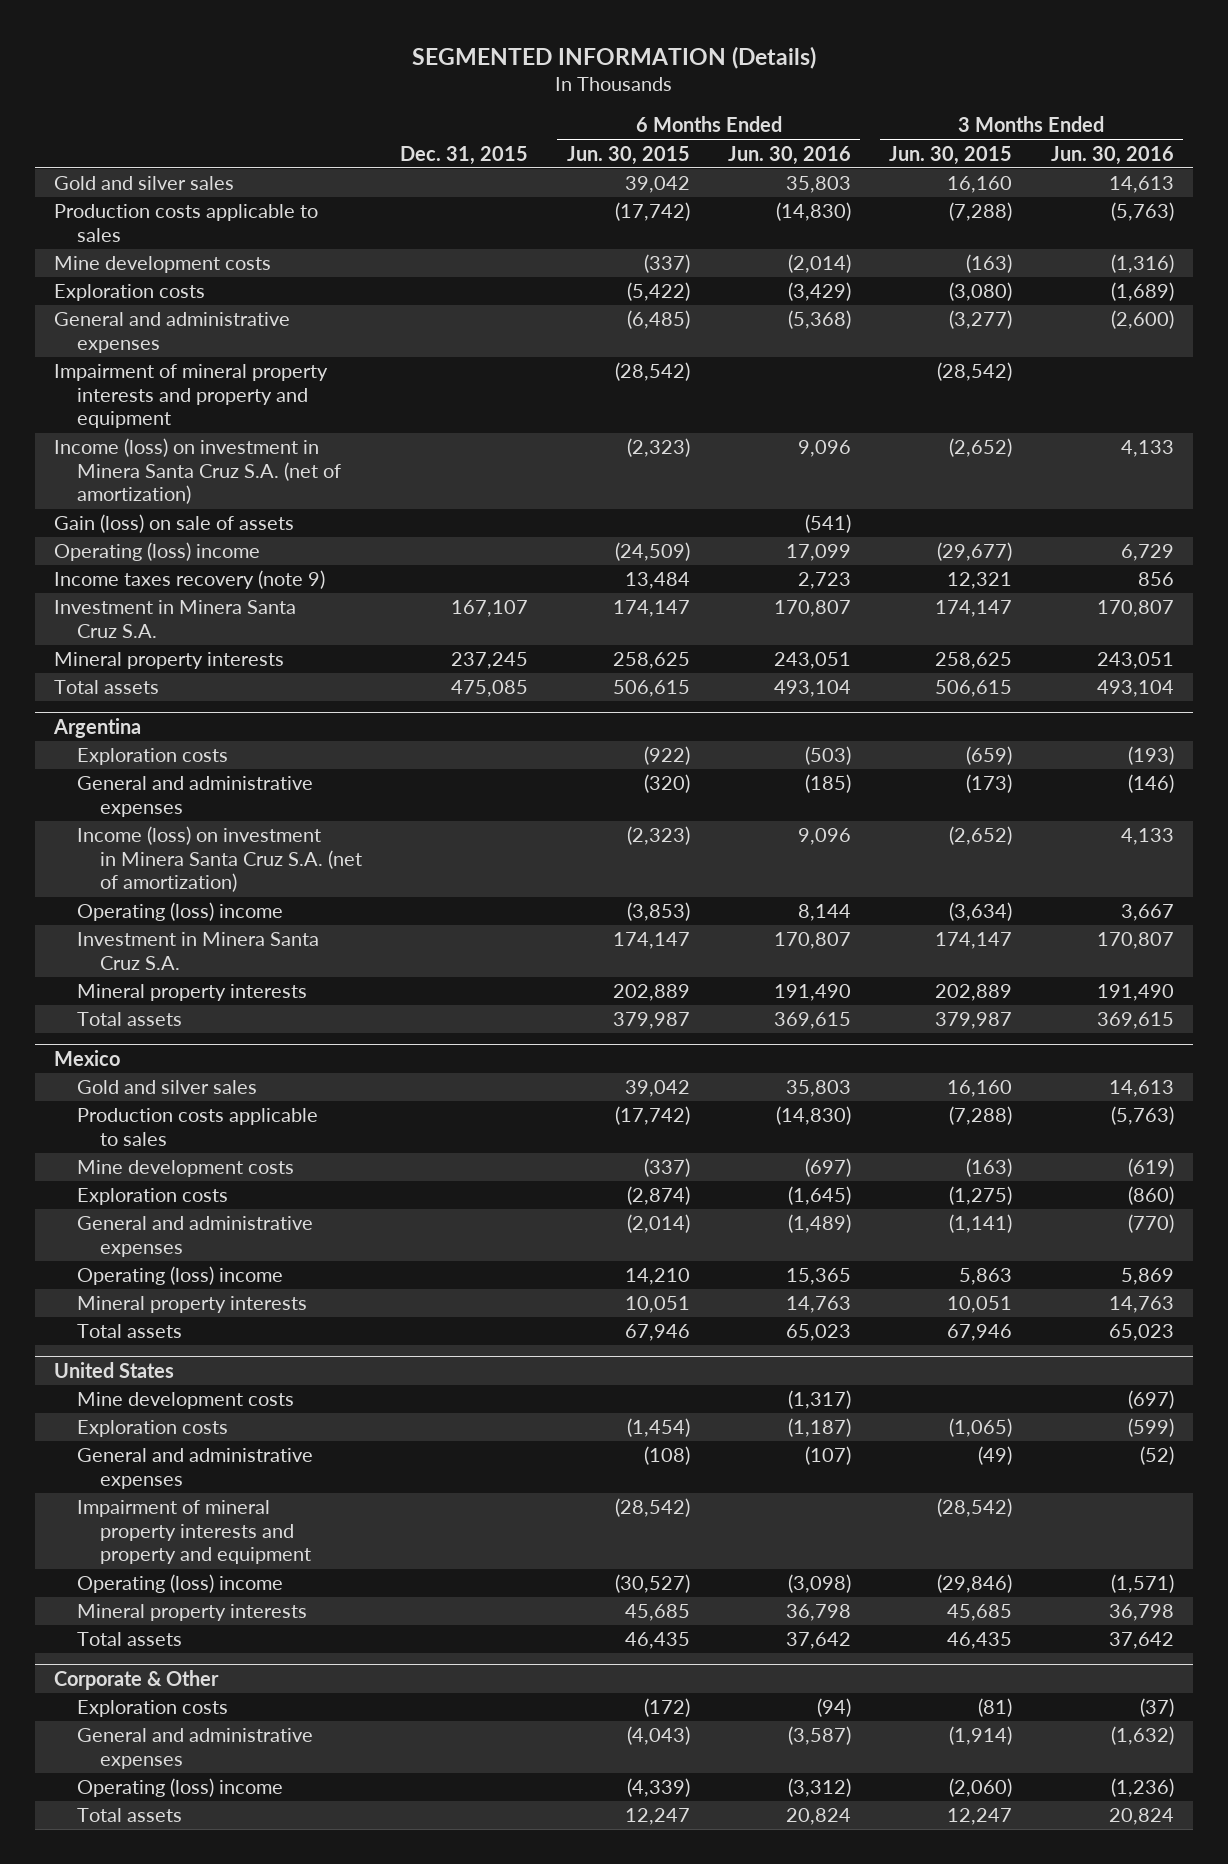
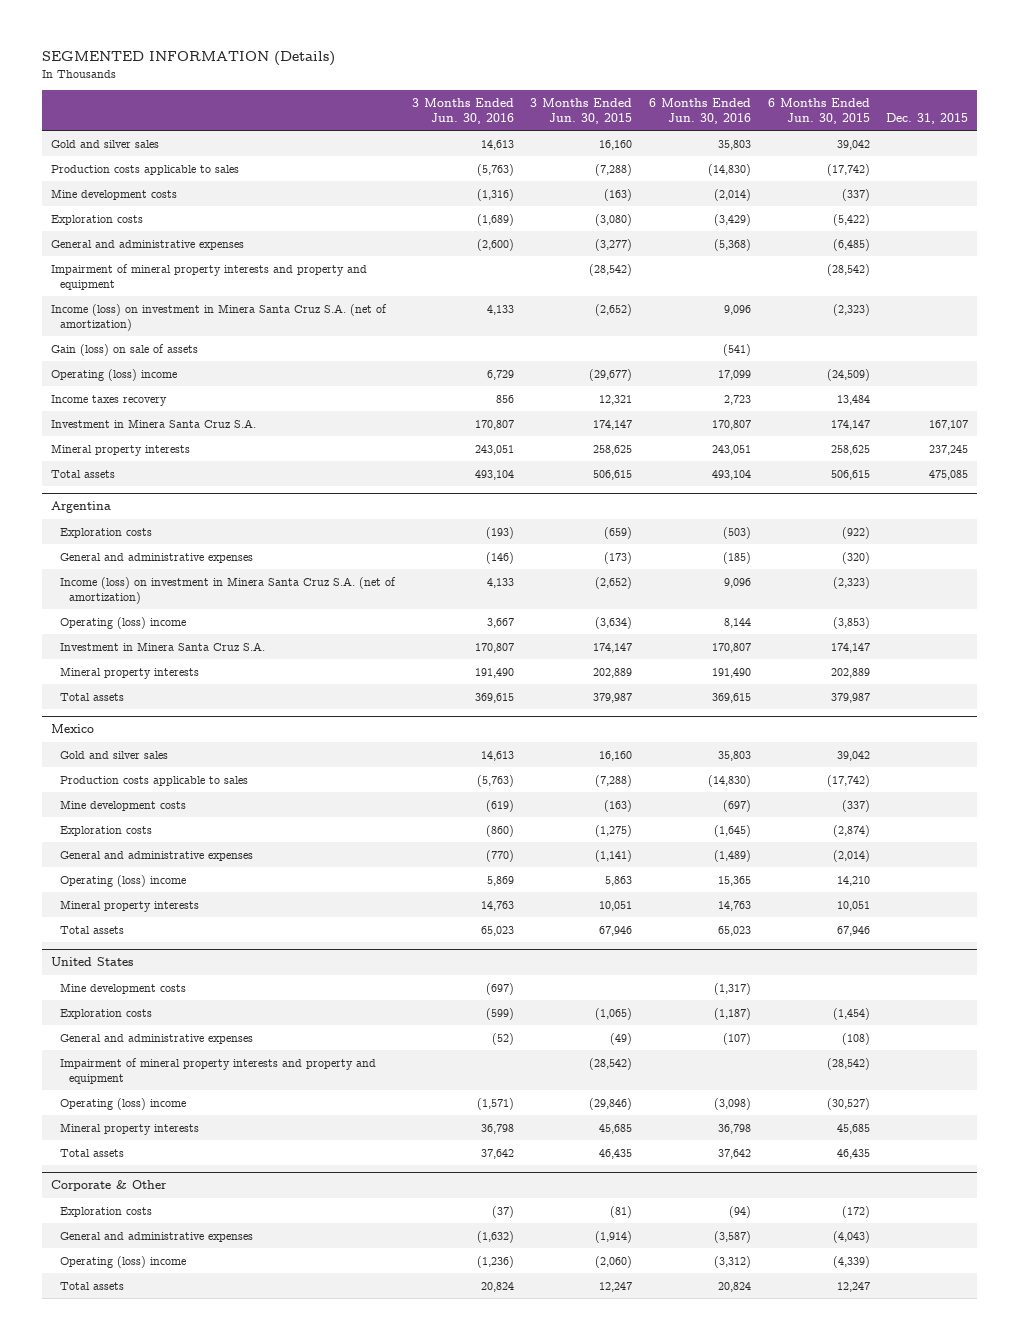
[54,570,326,590] Income taxes recovery (note 9) -> [50,394,167,406] Income taxes recovery

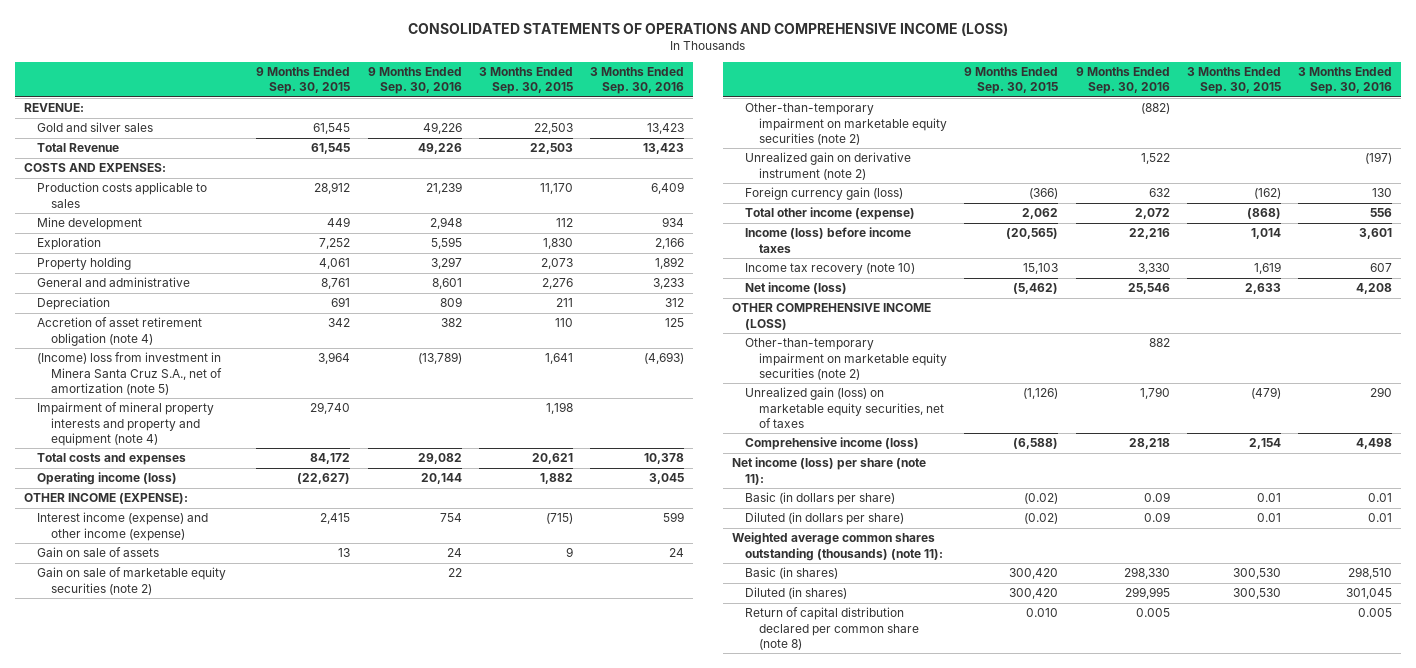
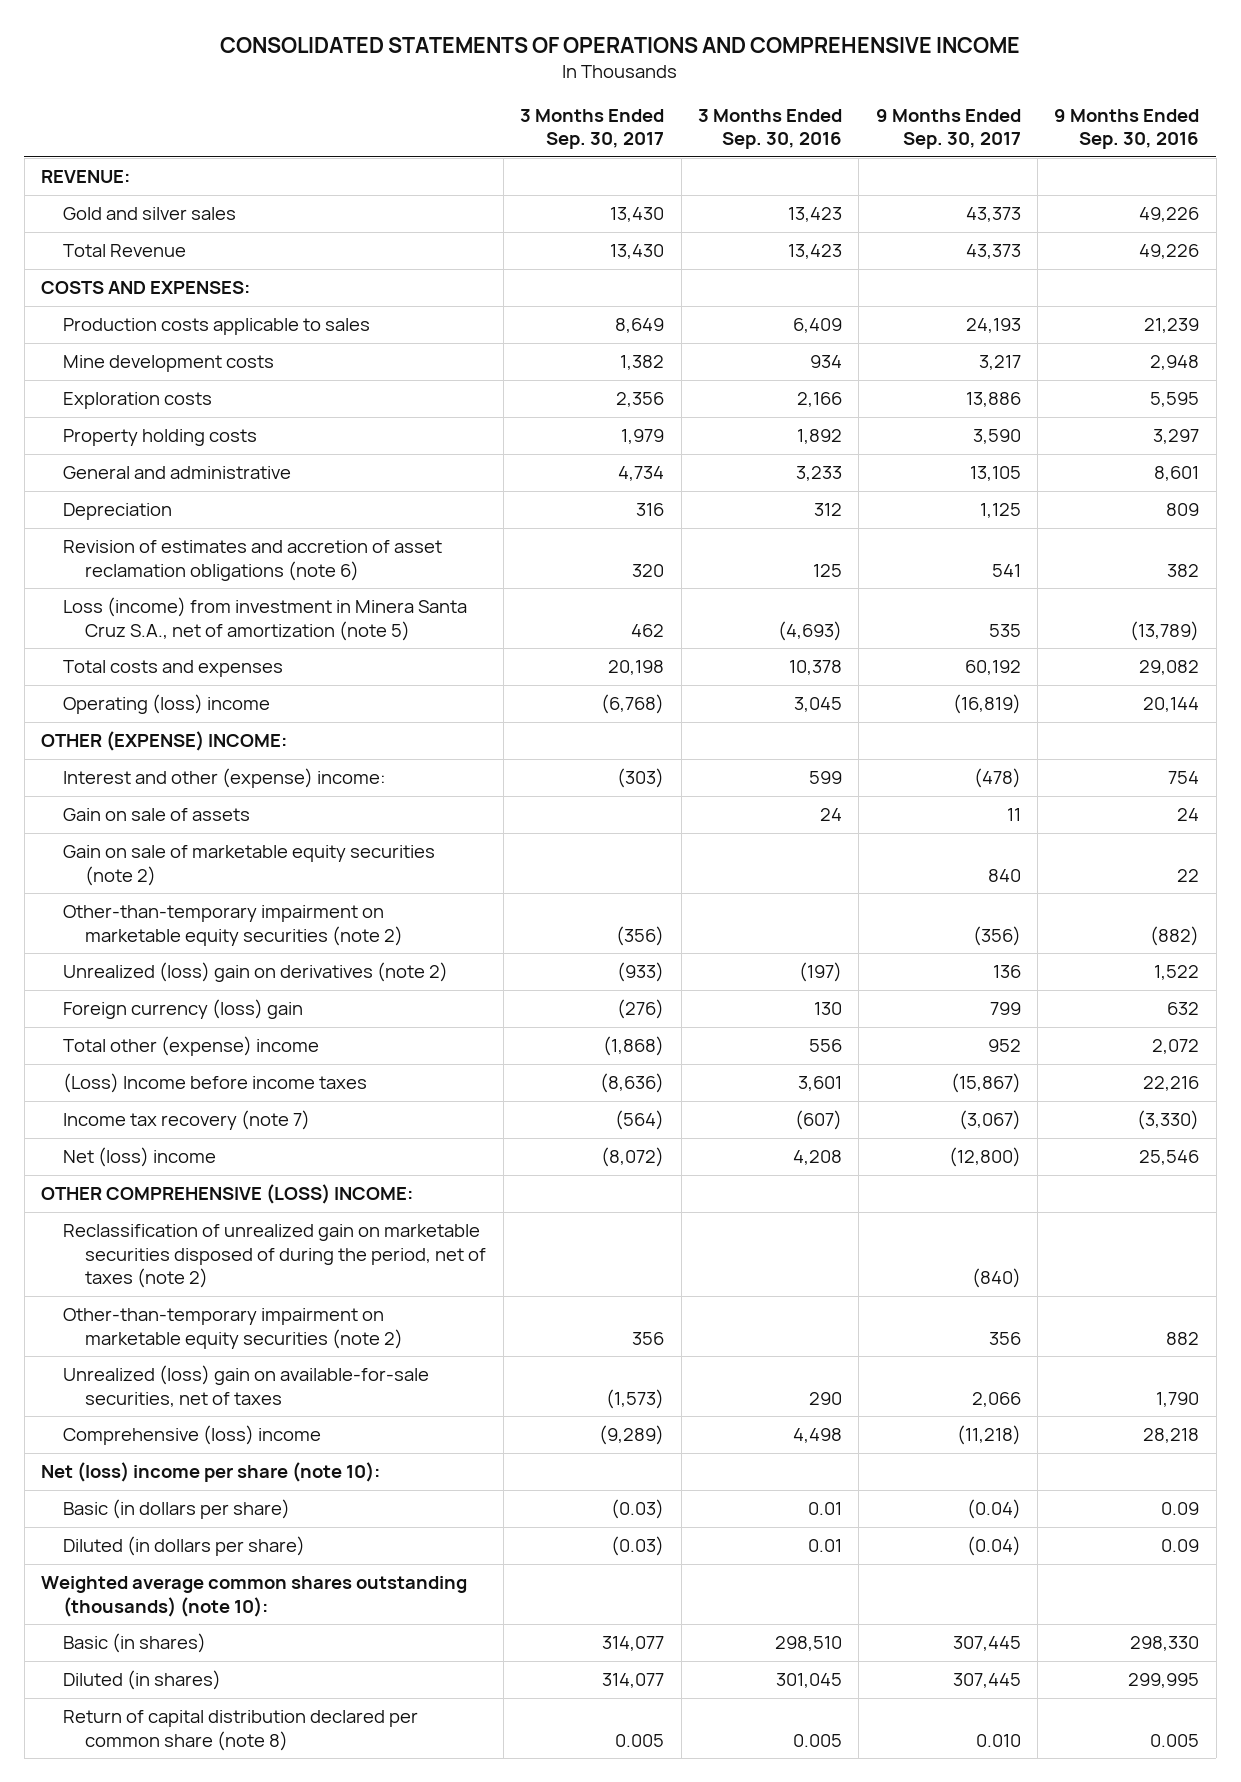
[407,22,1008,36] CONSOLIDATED STATEMENTS OF OPERATIONS AND COMPREHENSIVE INCOME (LOSS) -> [220,37,1021,54] CONSOLIDATED STATEMENTS OF OPERATIONS AND COMPREHENSIVE INCOME
[256,67,351,95] 9 Months Ended Sep. 30, 2015 -> none
[478,67,573,95] 3 Months Ended Sep. 30, 2015 -> none
none -> [520,108,665,150] 3 Months Ended Sep. 30, 2017
none -> [875,108,1021,150] 9 Months Ended Sep. 30, 2017
[37,217,143,231] Mine development -> [63,355,275,373] Mine development costs
[37,237,102,251] Exploration -> [63,392,213,410] Exploration costs
[37,257,132,271] Property holding -> [63,429,258,447] Property holding costs
[37,402,215,446] Impairment of mineral property interests and property and equipment (note 4) -> none
[37,317,203,346] Accretion of asset retirement obligation (note 4) -> [63,540,443,581] Revision of estimates and accretion of asset reclamation obligations (note 6)
[37,352,223,395] (Income) loss from investment in Minera Santa Cruz S.A., net of amortization (note 5) -> [63,597,468,641] Loss (income) from investment in Minera Santa Cruz S.A., net of amortization (note 5)
[37,472,178,486] Operating income (loss) -> [63,694,271,715] Operating (loss) income
[23,493,188,505] OTHER INCOME (EXPENSE): -> [41,731,288,752] OTHER (EXPENSE) INCOME:
[37,512,209,541] Interest income (expense) and other income (expense) -> [63,768,387,789] Interest and other (expense) income:
[745,152,912,180] Unrealized gain on derivative instrument (note 2) -> [63,962,449,983] Unrealized (loss) gain on derivatives (note 2)
[745,187,904,201] Foreign currency gain (loss) -> [63,999,304,1020] Foreign currency (loss) gain
[745,207,916,221] Total other income (expense) -> [63,1036,320,1057] Total other (expense) income
[745,227,912,253] Income (loss) before income taxes -> [63,1073,368,1094] (Loss) Income before income taxes
[745,263,916,276] Income tax recovery (note 10) -> [63,1110,311,1131] Income tax recovery (note 7)
[1137,263,1170,275] 3,330 -> [1137,1110,1200,1131] (3,330)
[1370,263,1393,273] 607 -> [794,1110,842,1131] (607)
[745,282,848,295] Net income (loss) -> [63,1147,217,1168] Net (loss) income
[731,303,931,330] OTHER COMPREHENSIVE INCOME (LOSS) -> [41,1184,414,1205] OTHER COMPREHENSIVE (LOSS) INCOME:
none -> [63,1224,487,1288] Reclassification of unrealized gain on marketable securities disposed of during the period, net of taxes (note 2)
[745,387,945,428] Unrealized gain (loss) on marketable equity securities, net of taxes -> [63,1365,430,1407] Unrealized (loss) gain on available-for-sale securities, net of taxes
[745,437,920,451] Comprehensive income (loss) -> [63,1425,322,1446] Comprehensive (loss) income
[731,457,926,485] Net income (loss) per share (note 11): -> [41,1462,381,1483] Net (loss) income per share (note 10):
[731,532,944,561] Weighted average common shares outstanding (thousands) (note 11): -> [41,1576,468,1617] Weighted average common shares outstanding (thousands) (note 10):

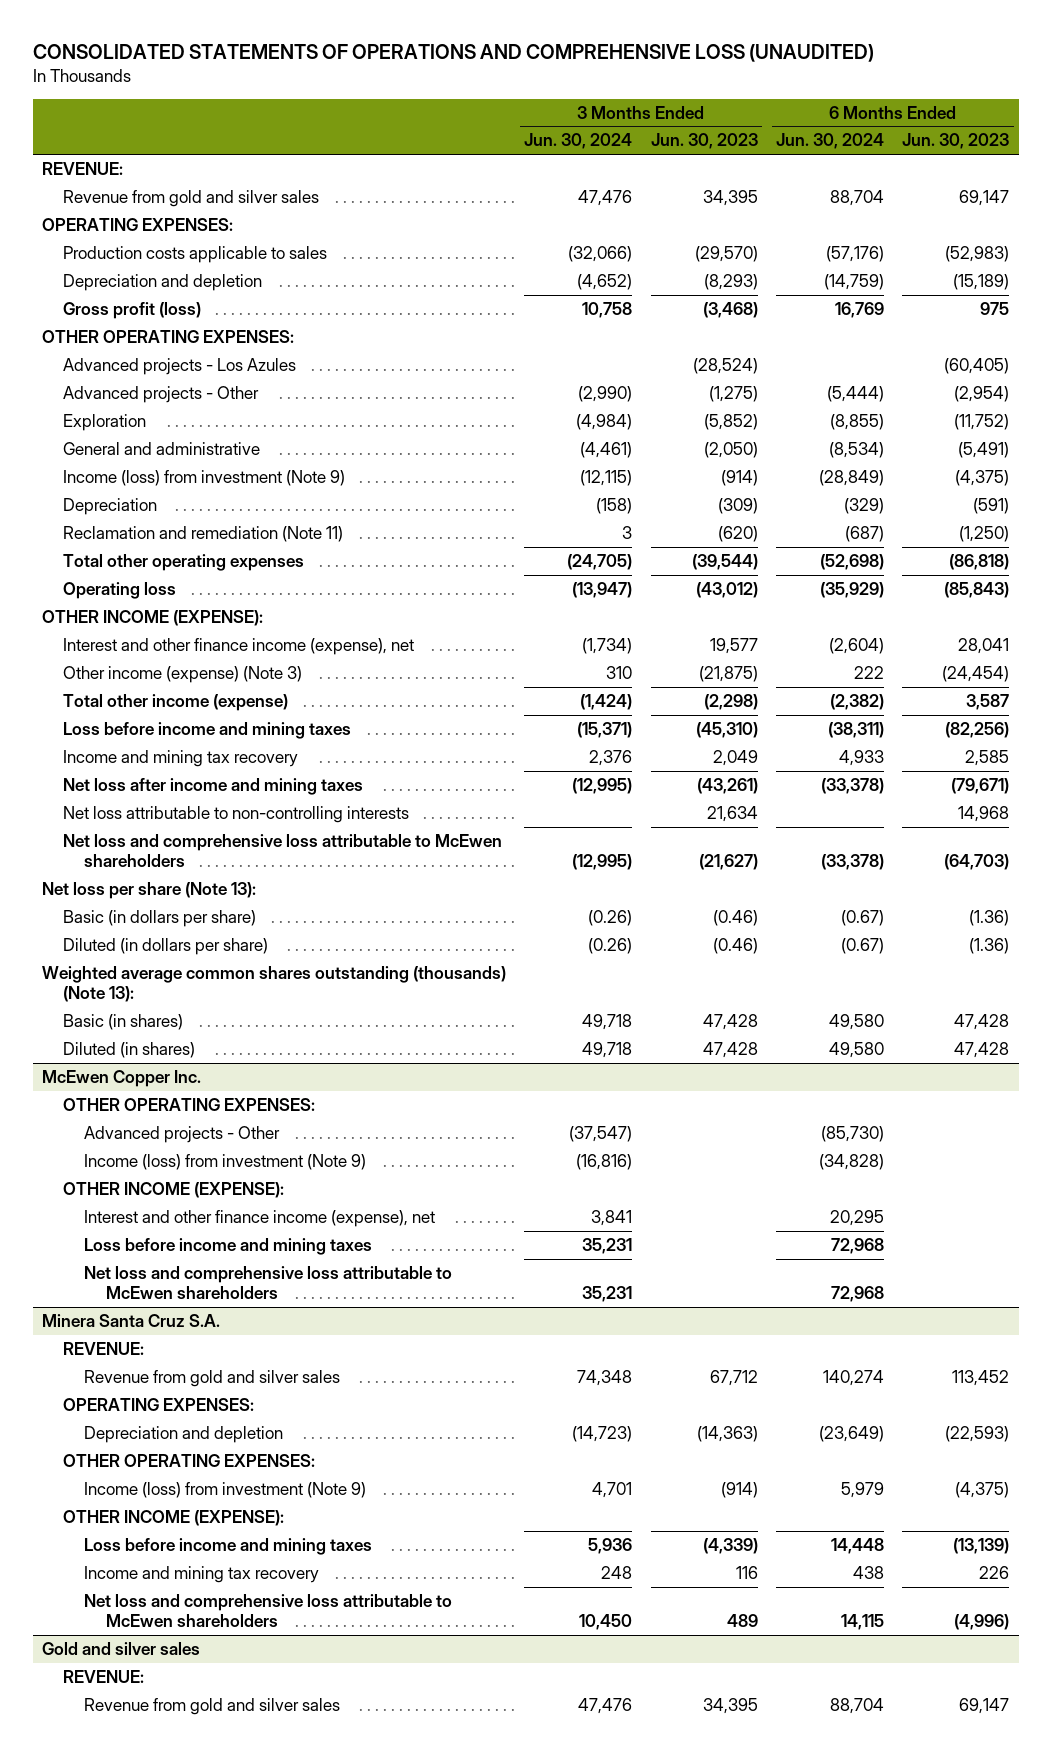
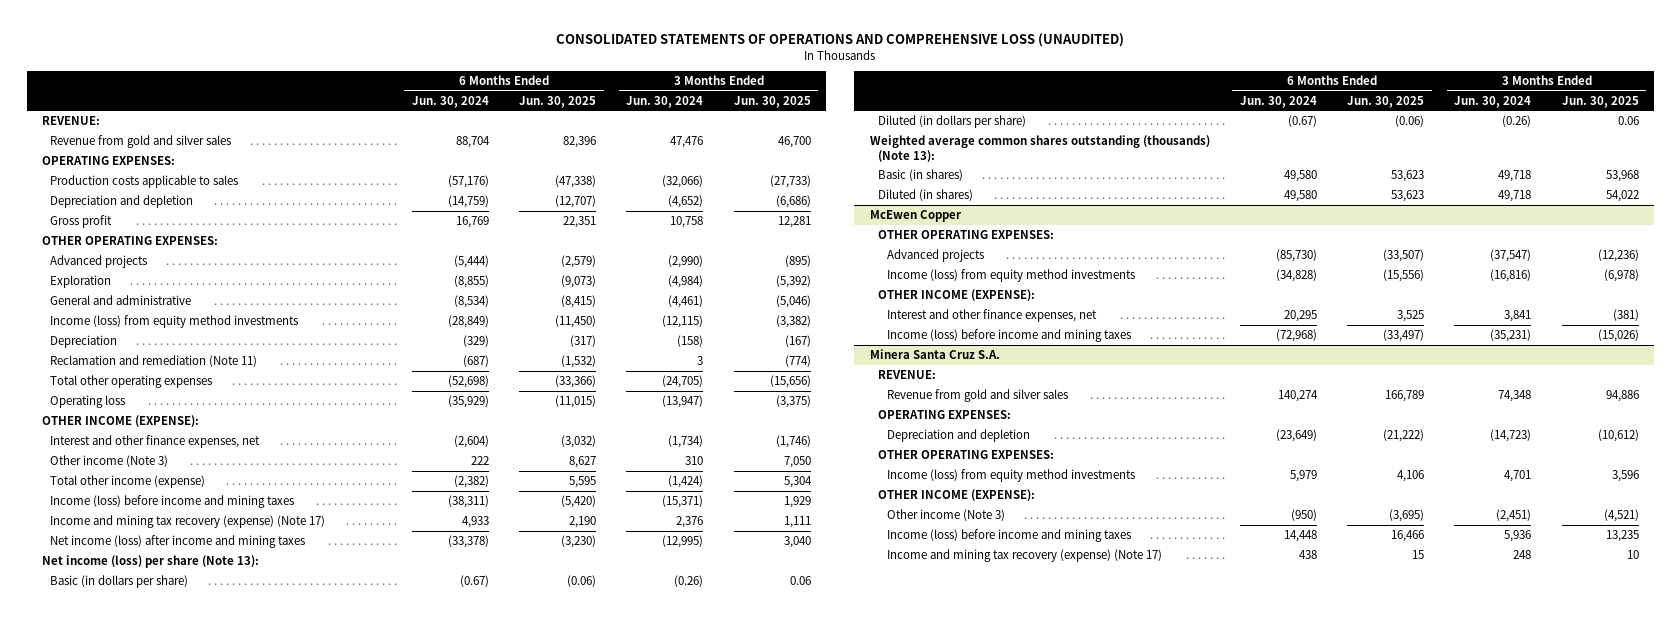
[650,133,758,150] Jun. 30, 2023 -> none
[902,133,1010,150] Jun. 30, 2023 -> none
none -> [519,95,597,108] Jun. 30, 2025
none -> [733,95,811,108] Jun. 30, 2025
[63,302,202,320] Gross profit (loss) -> [50,214,113,228] Gross profit
[63,358,297,376] Advanced projects - Los Azules -> none
[63,386,260,404] Advanced projects - Other -> [50,254,148,268] Advanced projects
[63,470,346,487] Income (loss) from investment (Note 9) -> [50,314,299,328] Income (loss) from equity method investments
[63,638,415,656] Interest and other finance income (expense), net -> [50,434,261,448] Interest and other finance expenses, net
[63,666,303,684] Other income (expense) (Note 3) -> [50,454,169,467] Other income (Note 3)
[63,806,410,824] Net loss attributable to non-controlling interests -> none
[63,834,503,868] Net loss and comprehensive loss attributable to McEwen shareholders -> none
[63,722,352,740] Loss before income and mining taxes -> [50,494,295,508] Income (loss) before income and mining taxes
[63,750,299,768] Income and mining tax recovery -> [50,514,326,528] Income and mining tax recovery (expense) (Note 17)
[63,778,364,796] Net loss after income and mining taxes -> [50,534,306,548] Net income (loss) after income and mining taxes
[42,882,257,900] Net loss per share (Note 13): -> [41,554,259,568] Net income (loss) per share (Note 13):
[42,1070,202,1088] McEwen Copper Inc. -> [869,209,962,222] McEwen Copper
[84,1126,281,1144] Advanced projects - Other -> [886,248,984,262] Advanced projects
[84,1154,367,1171] Income (loss) from investment (Note 9) -> [886,268,1135,282] Income (loss) from equity method investments
[84,1266,453,1300] Net loss and comprehensive loss attributable to McEwen shareholders -> none
[84,1210,436,1228] Interest and other finance income (expense), net -> [886,308,1097,322] Interest and other finance expenses, net
[84,1238,373,1256] Loss before income and mining taxes -> [886,328,1131,342] Income (loss) before income and mining taxes
[582,1238,633,1255] 35,231 -> [1490,328,1532,342] (35,231)
[831,1238,885,1255] 72,968 -> [1275,328,1317,342] (72,968)
[84,1482,367,1499] Income (loss) from investment (Note 9) -> [886,468,1135,482] Income (loss) from equity method investments
[84,1594,453,1628] Net loss and comprehensive loss attributable to McEwen shareholders -> none
[42,1642,201,1656] Gold and silver sales -> none
[63,1670,145,1684] REVENUE: -> none
[84,1698,341,1716] Revenue from gold and silver sales -> none
none -> [886,508,1005,521] Other income (Note 3)
[84,1538,373,1556] Loss before income and mining taxes -> [886,528,1131,542] Income (loss) before income and mining taxes
[84,1566,320,1584] Income and mining tax recovery -> [886,548,1162,562] Income and mining tax recovery (expense) (Note 17)

